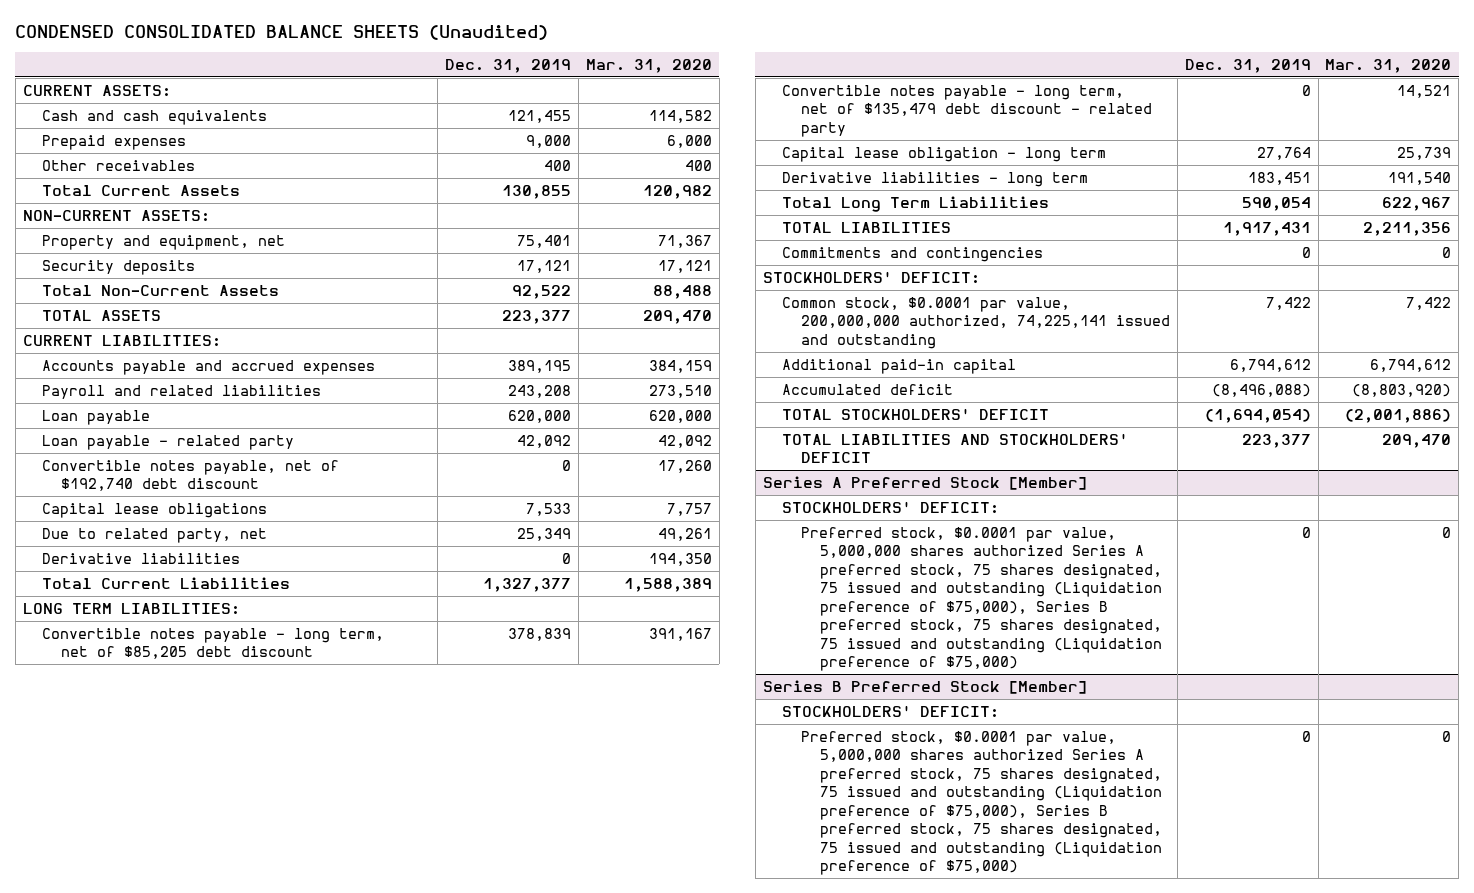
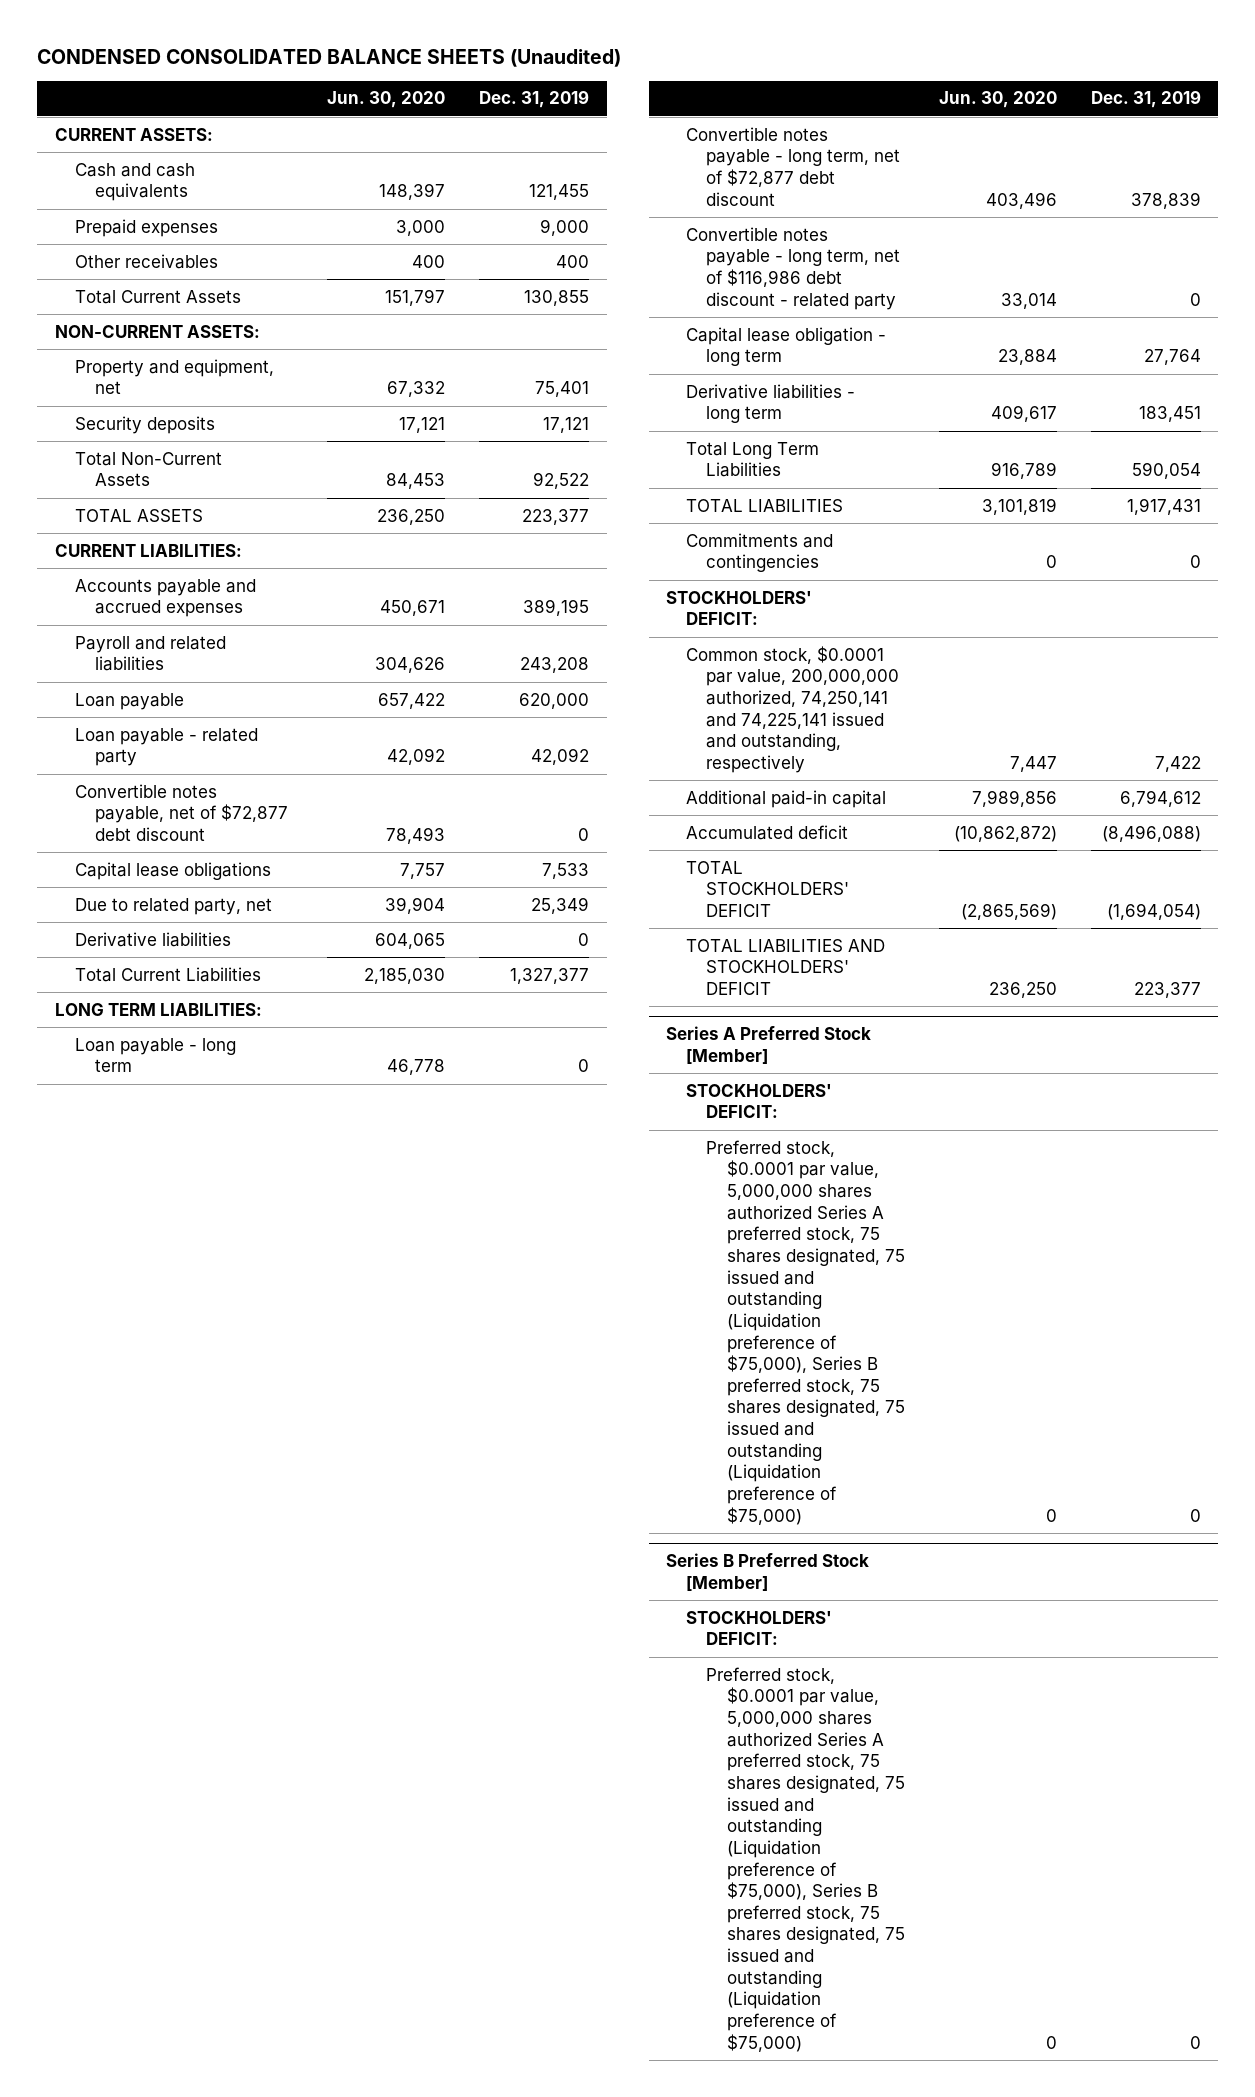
[585,58,712,73] Mar. 31, 2020 -> none
none -> [327,91,446,109] Jun. 30, 2020
[41,459,339,492] Convertible notes payable, net of $192,740 debt discount -> [74,783,288,841] Convertible notes payable, net of $72,877 debt discount
none -> [74,1037,236,1073] Loan payable - long term
[41,627,384,660] Convertible notes payable - long term, net of $85,205 debt discount -> [686,126,901,206] Convertible notes payable - long term, net of $72,877 debt discount
[781,84,1152,137] Convertible notes payable - long term, net of $135,479 debt discount - related party -> [686,226,901,310] Convertible notes payable - long term, net of $116,986 debt discount - related party
[781,296,1170,349] Common stock, $0.0001 par value, 200,000,000 authorized, 74,225,141 issued and outstanding -> [686,645,900,773] Common stock, $0.0001 par value, 200,000,000 authorized, 74,250,141 and 74,225,141 issued and outstanding, respectively

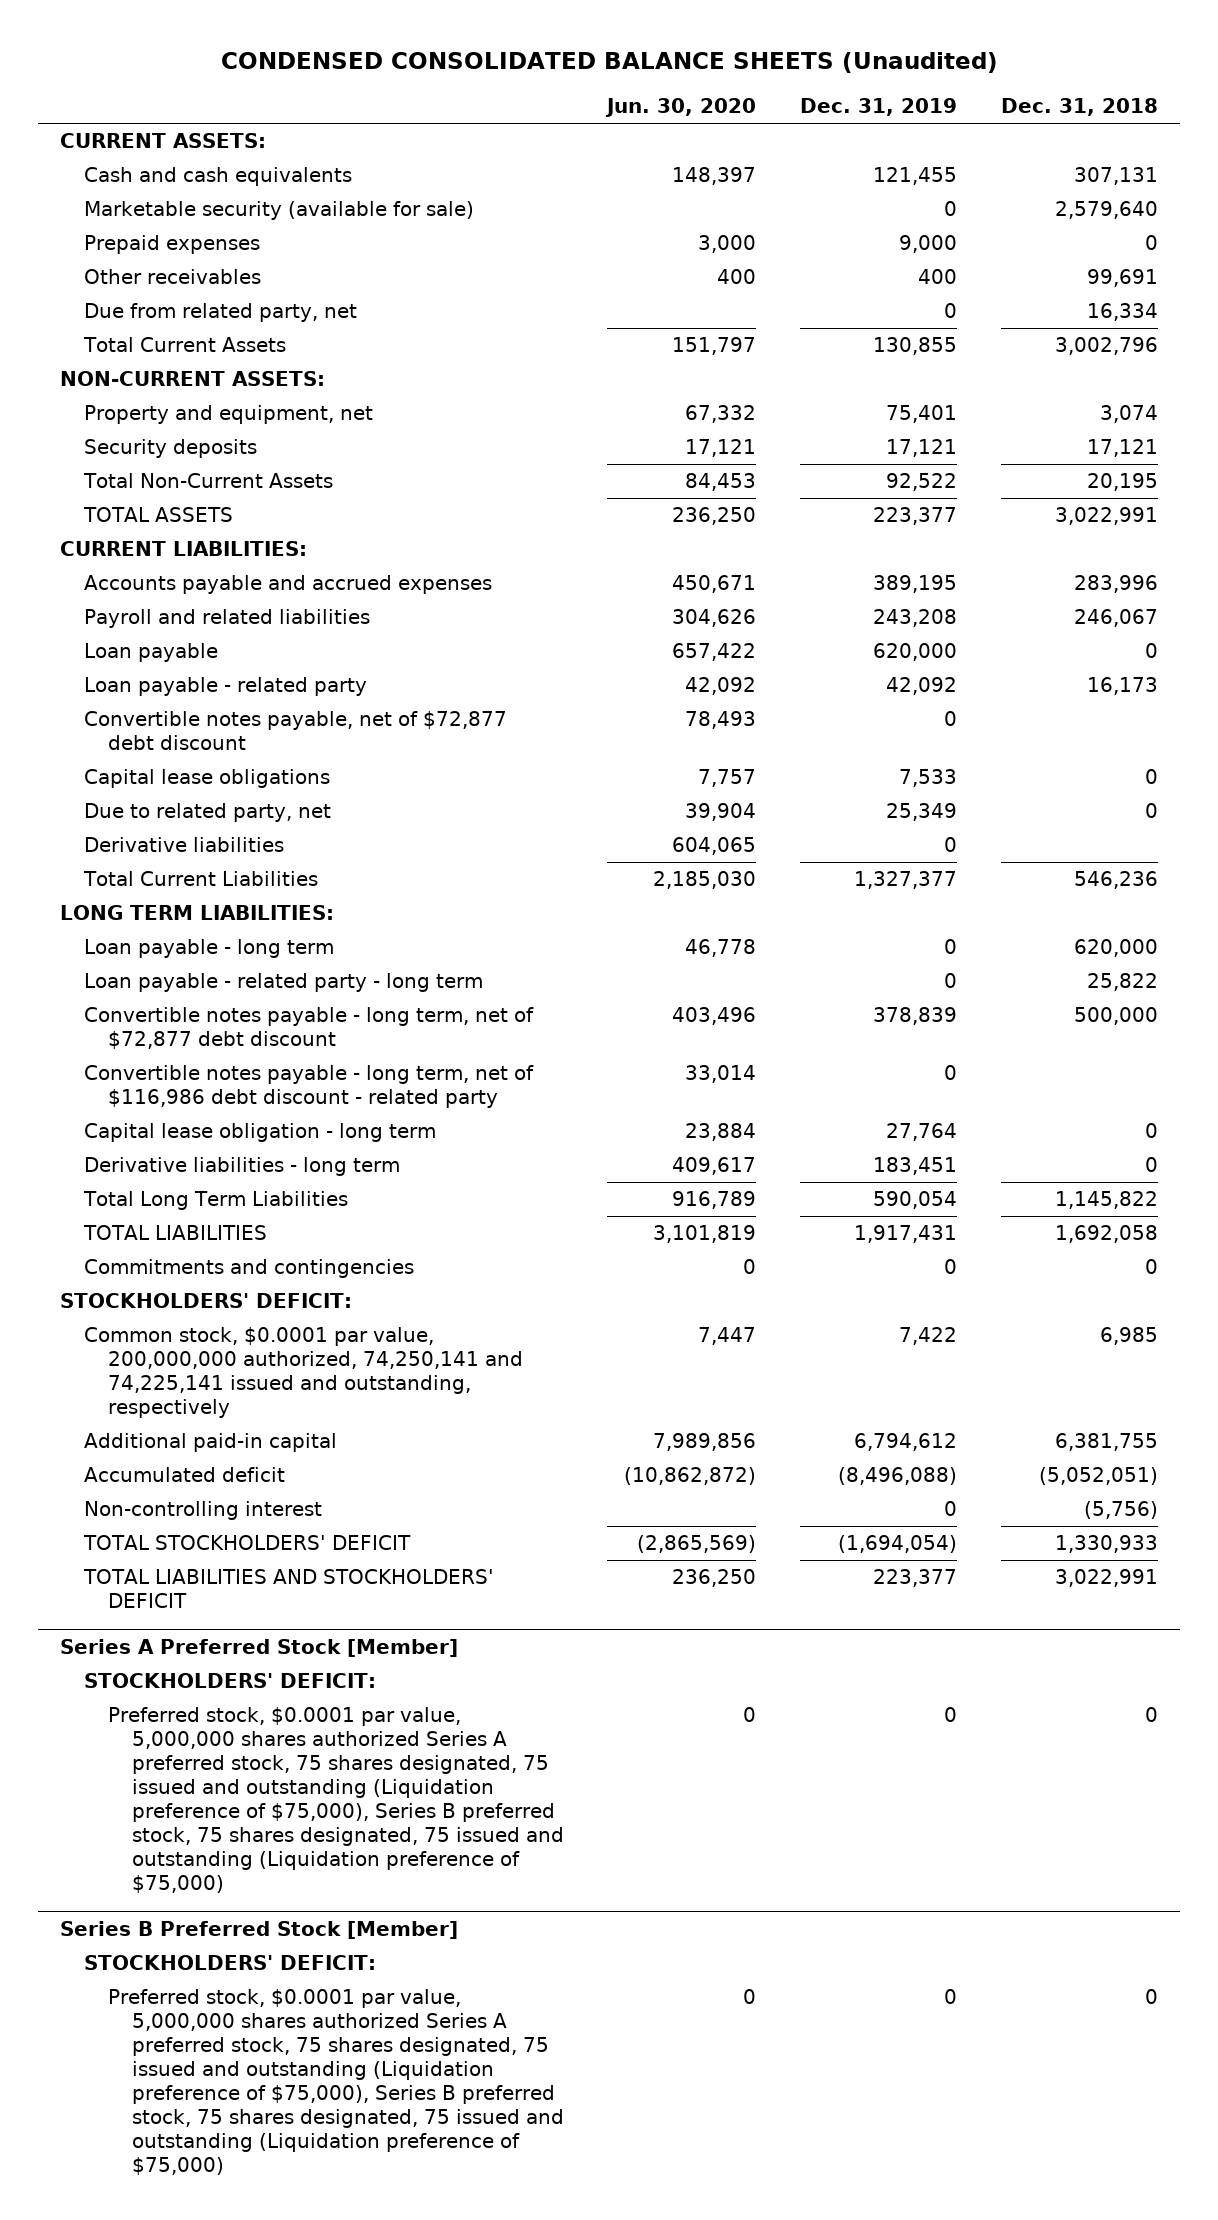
none -> [1001,98,1159,117] Dec. 31, 2018
none -> [84,201,475,221] Marketable security (available for sale)
none -> [84,303,358,323] Due from related party, net
none -> [84,973,484,993] Loan payable - related party - long term
none -> [84,1501,323,1521] Non-controlling interest

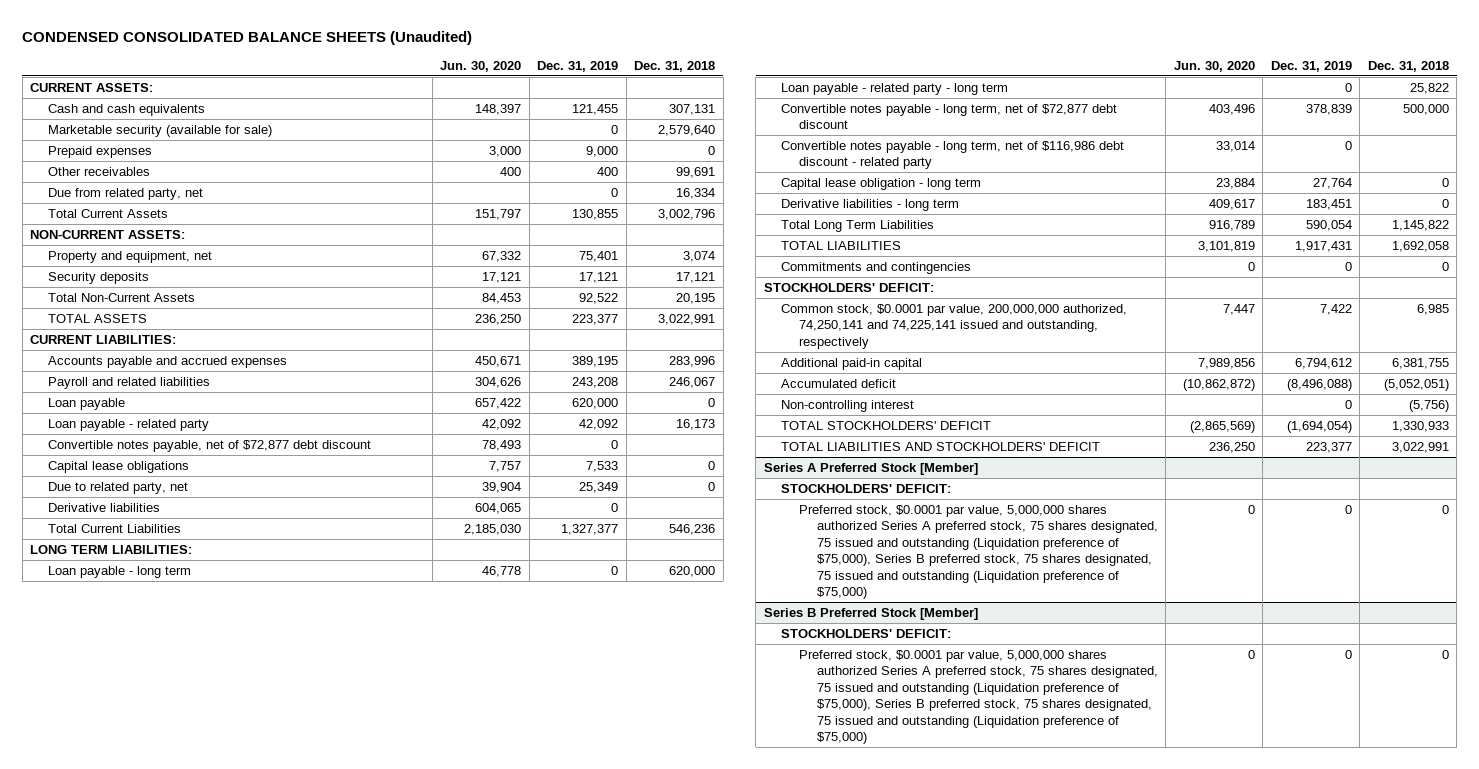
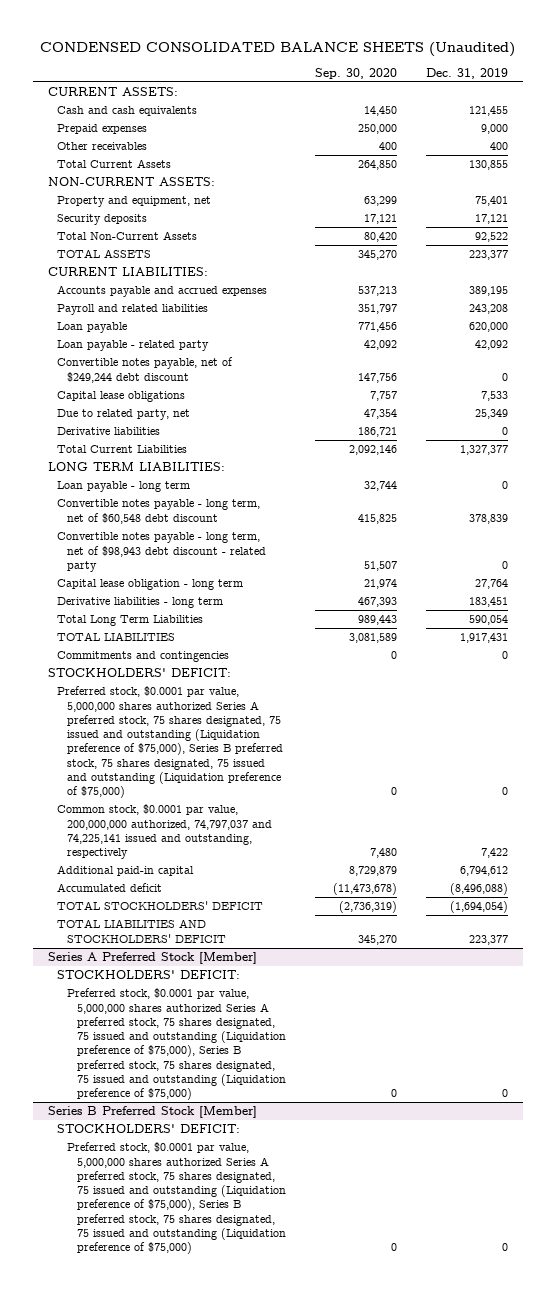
[440,60,522,72] Jun. 30, 2020 -> none
[634,60,716,72] Dec. 31, 2018 -> none
none -> [314,67,397,79] Sep. 30, 2020
[47,124,272,137] Marketable security (available for sale) -> none
[47,187,203,200] Due from related party, net -> none
[47,439,371,452] Convertible notes payable, net of $72,877 debt discount -> [57,357,234,383] Convertible notes payable, net of $249,244 debt discount
[781,82,1009,95] Loan payable - related party - long term -> none
[781,103,1118,130] Convertible notes payable - long term, net of $72,877 debt discount -> [57,499,261,524] Convertible notes payable - long term, net of $60,548 debt discount
[781,140,1125,170] Convertible notes payable - long term, net of $116,986 debt discount - related party -> [57,532,267,572] Convertible notes payable - long term, net of $98,943 debt discount - related party
none -> [57,686,284,799] Preferred stock, $0.0001 par value, 5,000,000 shares authorized Series A preferred stock, 75 shares designated, 75 issued and outstanding (Liquidation preference of $75,000), Series B preferred stock, 75 shares designated, 75 issued and outstanding (Liquidation preference of $75,000)
[781,303,1128,349] Common stock, $0.0001 par value, 200,000,000 authorized, 74,250,141 and 74,225,141 issued and outstanding, respectively -> [57,804,273,860] Common stock, $0.0001 par value, 200,000,000 authorized, 74,797,037 and 74,225,141 issued and outstanding, respectively
[781,399,915,412] Non-controlling interest -> none

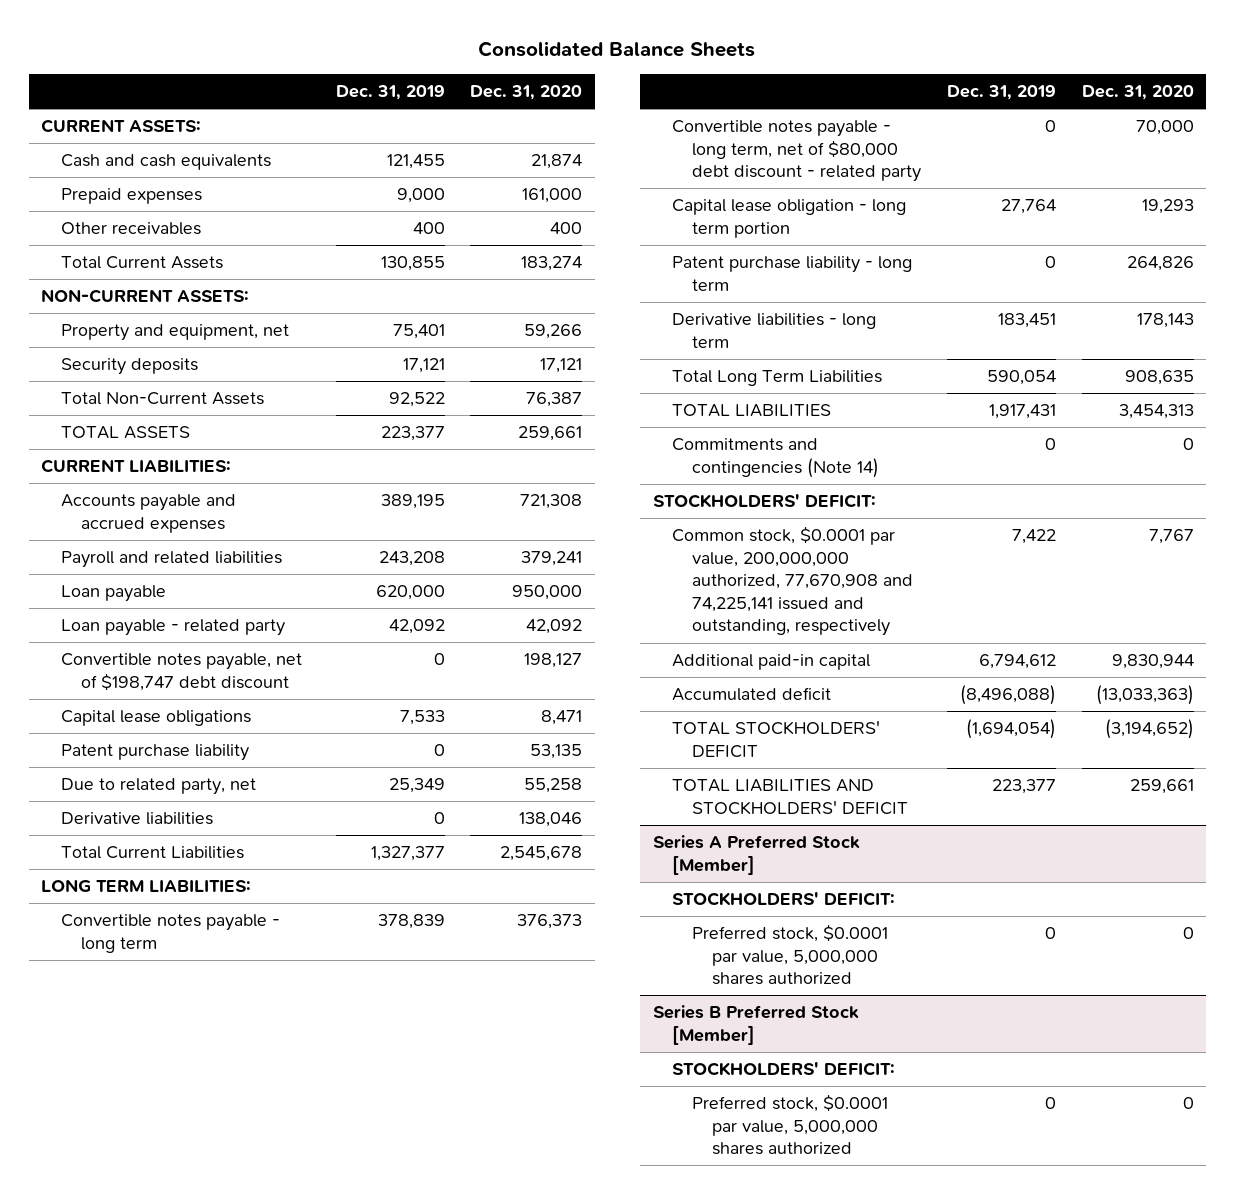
[39,41,515,57] CONDENSED CONSOLIDATED BALANCE SHEETS (Unaudited) -> [478,41,756,58] Consolidated Balance Sheets
[314,67,397,79] Sep. 30, 2020 -> none
none -> [470,85,583,101] Dec. 31, 2020
[57,357,234,383] Convertible notes payable, net of $249,244 debt discount -> [61,653,303,691] Convertible notes payable, net of $198,747 debt discount
none -> [61,744,250,762] Patent purchase liability
[57,532,267,572] Convertible notes payable - long term, net of $98,943 debt discount - related party -> none
[57,481,191,493] Loan payable - long term -> [61,914,281,953] Convertible notes payable - long term
[502,481,509,490] 0 -> [377,914,445,930] 378,839
[57,499,261,524] Convertible notes payable - long term, net of $60,548 debt discount -> [672,120,922,183] Convertible notes payable - long term, net of $80,000 debt discount - related party
[469,513,509,524] 378,839 -> [1044,120,1056,133] 0
[57,579,244,591] Capital lease obligation - long term -> [672,199,907,238] Capital lease obligation - long term portion
none -> [672,256,913,291] Patent purchase liability - long term
[57,651,230,663] Commitments and contingencies -> [672,438,880,478] Commitments and contingencies (Note 14)
[57,686,284,799] Preferred stock, $0.0001 par value, 5,000,000 shares authorized Series A preferred stock, 75 shares designated, 75 issued and outstanding (Liquidation preference of $75,000), Series B preferred stock, 75 shares designated, 75 issued and outstanding (Liquidation preference of $75,000) -> none
[57,804,273,860] Common stock, $0.0001 par value, 200,000,000 authorized, 74,797,037 and 74,225,141 issued and outstanding, respectively -> [672,526,914,637] Common stock, $0.0001 par value, 200,000,000 authorized, 77,670,908 and 74,225,141 issued and outstanding, respectively
[67,988,286,1101] Preferred stock, $0.0001 par value, 5,000,000 shares authorized Series A preferred stock, 75 shares designated, 75 issued and outstanding (Liquidation preference of $75,000), Series B preferred stock, 75 shares designated, 75 issued and outstanding (Liquidation preference of $75,000) -> [692,924,889,986] Preferred stock, $0.0001 par value, 5,000,000 shares authorized
[67,1142,286,1255] Preferred stock, $0.0001 par value, 5,000,000 shares authorized Series A preferred stock, 75 shares designated, 75 issued and outstanding (Liquidation preference of $75,000), Series B preferred stock, 75 shares designated, 75 issued and outstanding (Liquidation preference of $75,000) -> [692,1094,889,1156] Preferred stock, $0.0001 par value, 5,000,000 shares authorized

